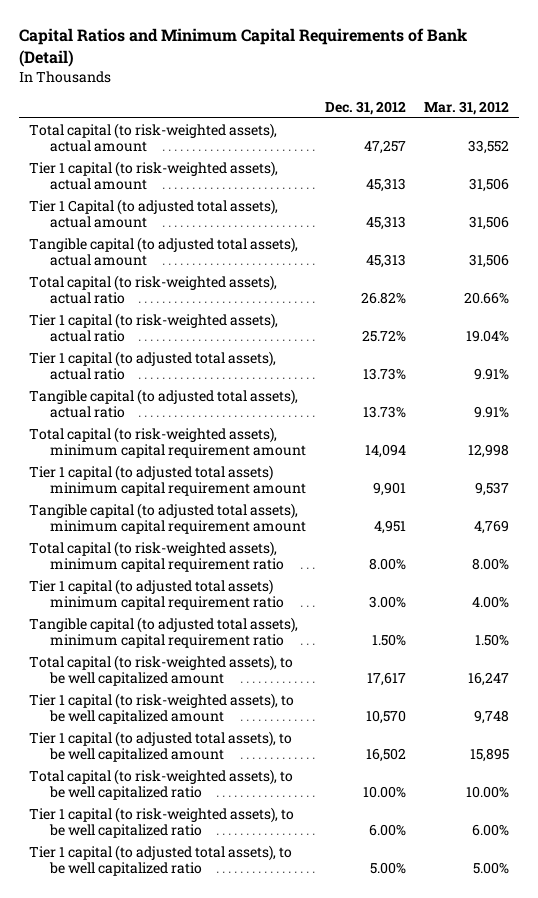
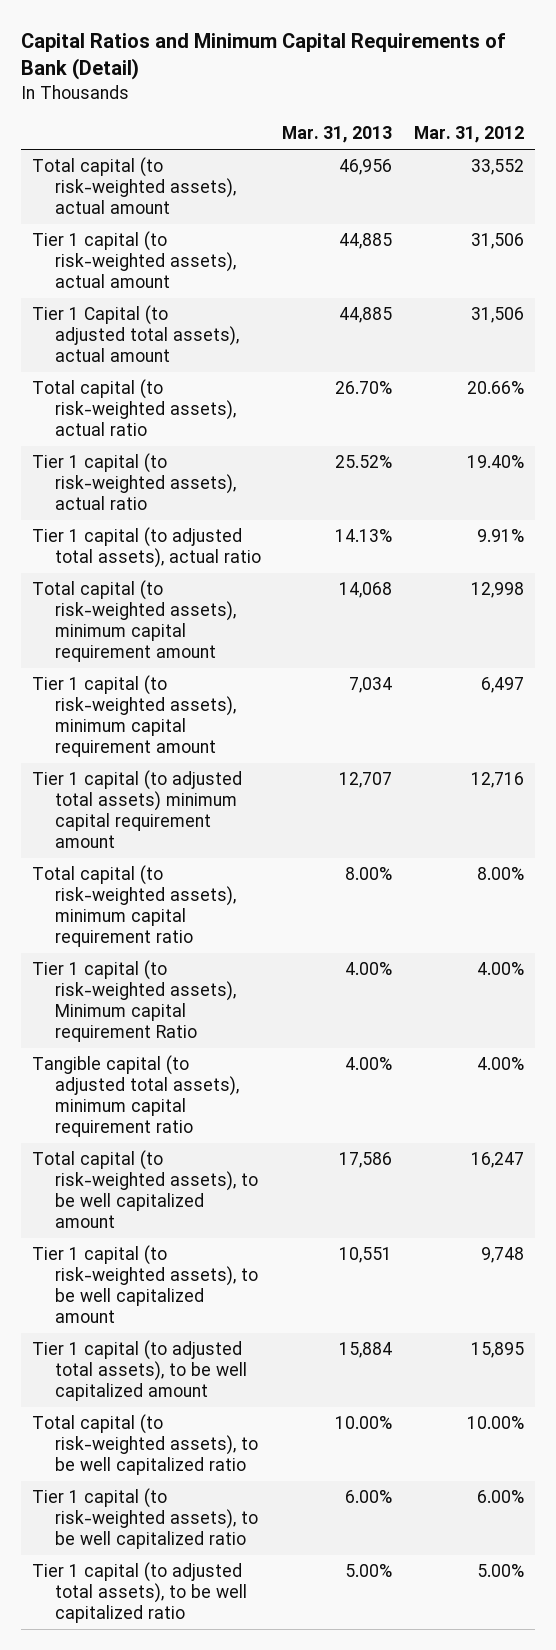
[324,100,406,115] Dec. 31, 2012 -> none
none -> [282,126,393,144] Mar. 31, 2013
[28,237,298,267] Tangible capital (to adjusted total assets), actual amount -> none
[466,330,510,343] 19.04% -> [467,455,525,469] 19.40%
[28,389,298,419] Tangible capital (to adjusted total assets), actual ratio -> none
[28,503,306,535] Tangible capital (to adjusted total assets), minimum capital requirement amount -> none
none -> [31,675,236,758] Tier 1 capital (to risk-weighted assets), minimum capital requirement amount
[475,482,510,497] 9,537 -> [471,772,525,789] 12,716
[28,617,298,649] Tangible capital (to adjusted total assets), minimum capital requirement ratio -> none
none -> [31,960,236,1043] Tier 1 capital (to risk-weighted assets), Minimum capital requirement Ratio
[28,579,284,611] Tier 1 capital (to adjusted total assets) minimum capital requirement ratio -> [31,1055,239,1138] Tangible capital (to adjusted total assets), minimum capital requirement ratio

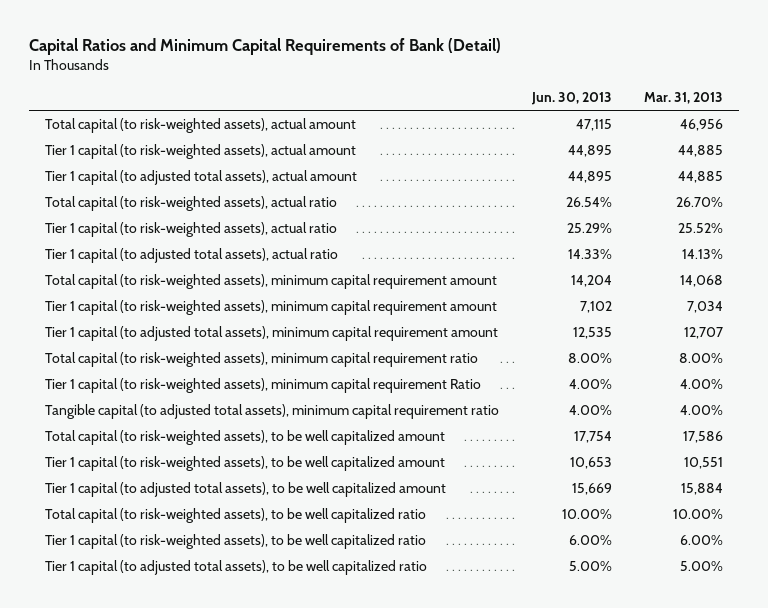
[414,126,525,144] Mar. 31, 2012 -> none
none -> [530,92,612,106] Jun. 30, 2013
[31,305,239,363] Tier 1 Capital (to adjusted total assets), actual amount -> [45,169,358,185] Tier 1 capital (to adjusted total assets), actual amount
[31,770,242,849] Tier 1 capital (to adjusted total assets) minimum capital requirement amount -> [45,325,499,341] Tier 1 capital (to adjusted total assets), minimum capital requirement amount
[31,960,236,1043] Tier 1 capital (to risk-weighted assets), Minimum capital requirement Ratio -> [45,377,482,393] Tier 1 capital (to risk-weighted assets), minimum capital requirement Ratio

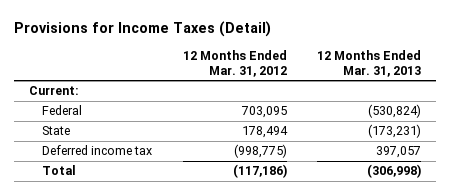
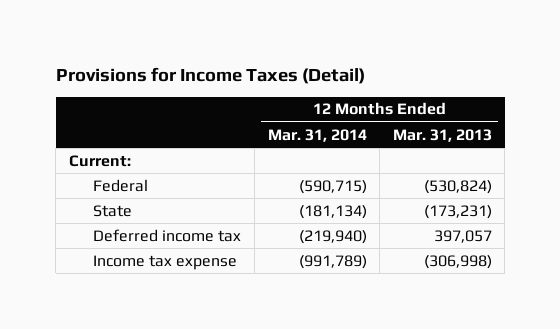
[182,50,287,77] 12 Months Ended Mar. 31, 2012 -> none
none -> [267,128,367,142] Mar. 31, 2014
[42,165,77,176] Total -> [93,254,238,270] Income tax expense

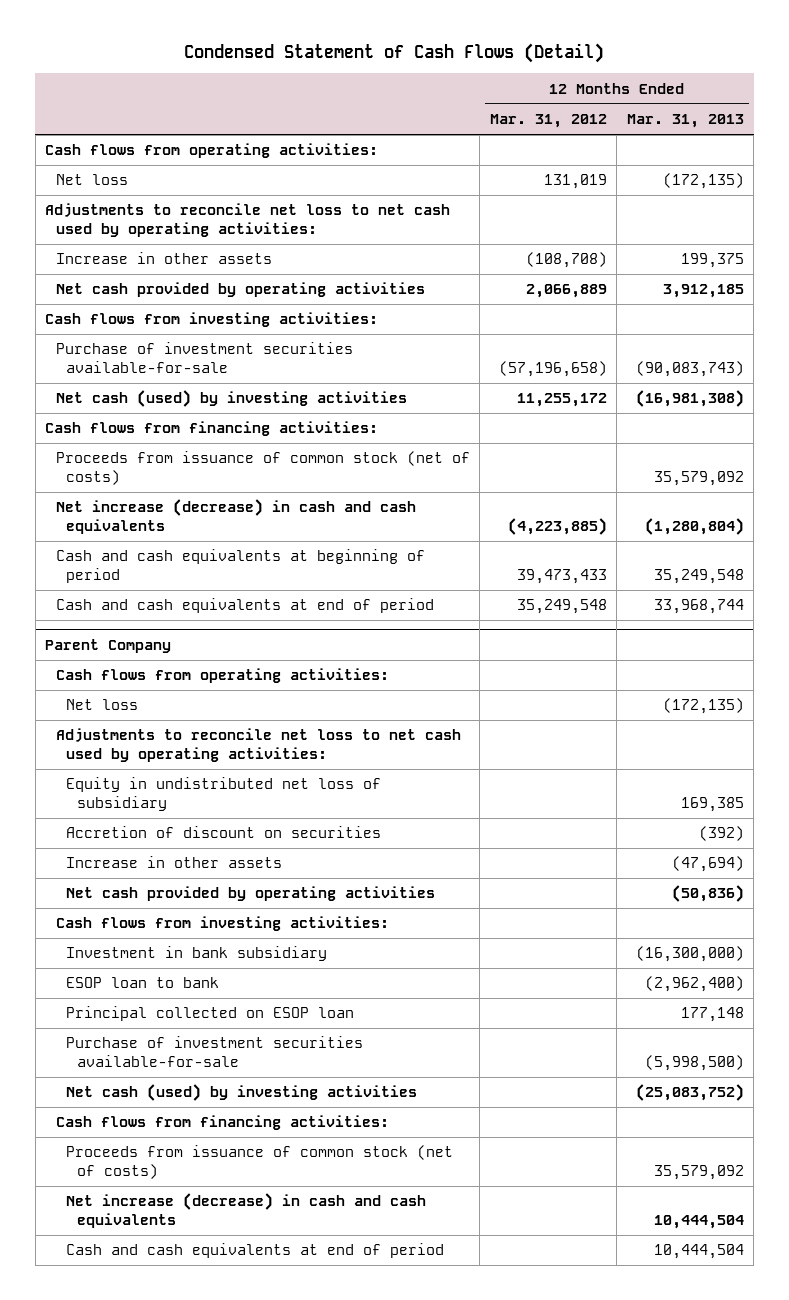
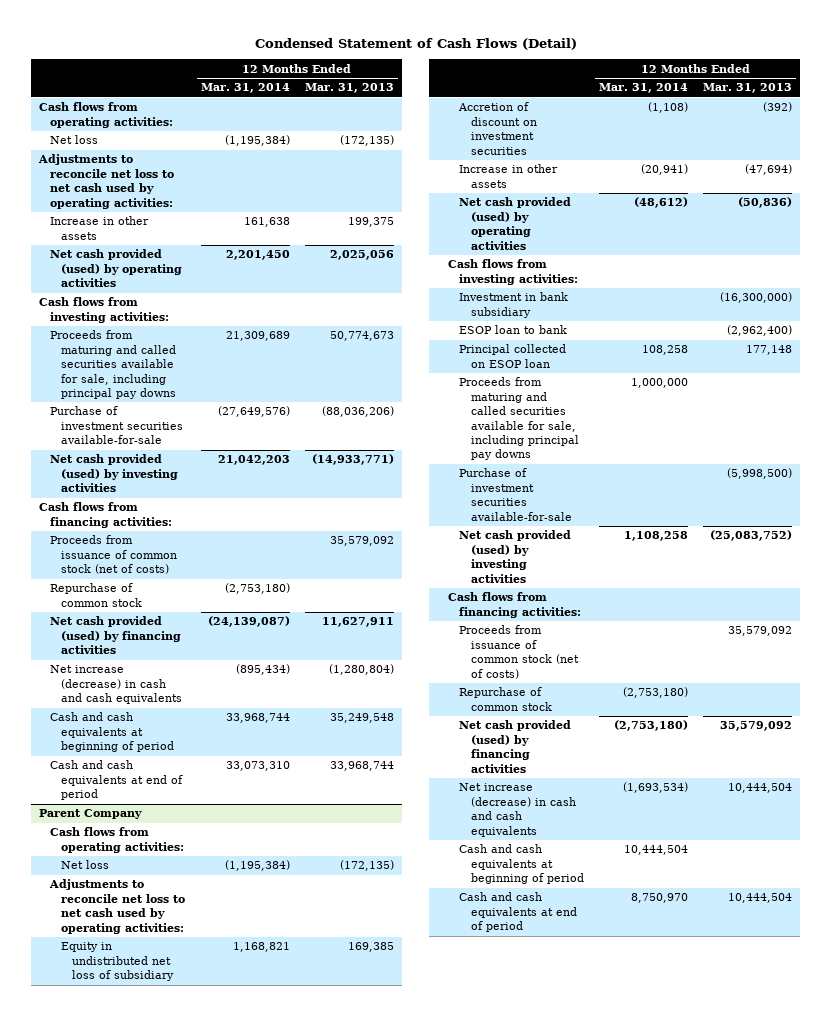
[489,114,607,129] Mar. 31, 2012 -> none
none -> [200,83,290,94] Mar. 31, 2014
[55,282,425,298] Net cash provided by operating activities -> [49,249,183,288] Net cash provided (used) by operating activities
[662,284,744,299] 3,912,185 -> [330,250,395,261] 2,025,056
none -> [49,330,177,399] Proceeds from maturing and called securities available for sale, including principal pay downs
[635,360,744,377] (90,083,743) -> [322,406,395,418] (88,036,206)
[55,390,407,408] Net cash (used) by investing activities -> [49,454,179,493] Net cash provided (used) by investing activities
[635,390,744,408] (16,981,308) -> [312,454,395,466] (14,933,771)
none -> [49,583,143,607] Repurchase of common stock
none -> [49,616,182,655] Net cash provided (used) by financing activities
[66,826,382,839] Accretion of discount on securities -> [458,102,537,155] Accretion of discount on investment securities
[66,886,436,902] Net cash provided by operating activities -> [459,197,572,250] Net cash provided (used) by operating activities
none -> [459,377,579,461] Proceeds from maturing and called securities available for sale, including principal pay downs
[66,1084,418,1102] Net cash (used) by investing activities -> [459,530,572,583] Net cash provided (used) by investing activities
none -> [459,687,552,711] Repurchase of common stock
none -> [459,720,572,773] Net cash provided (used) by financing activities
none -> [459,844,584,885] Cash and cash equivalents at beginning of period

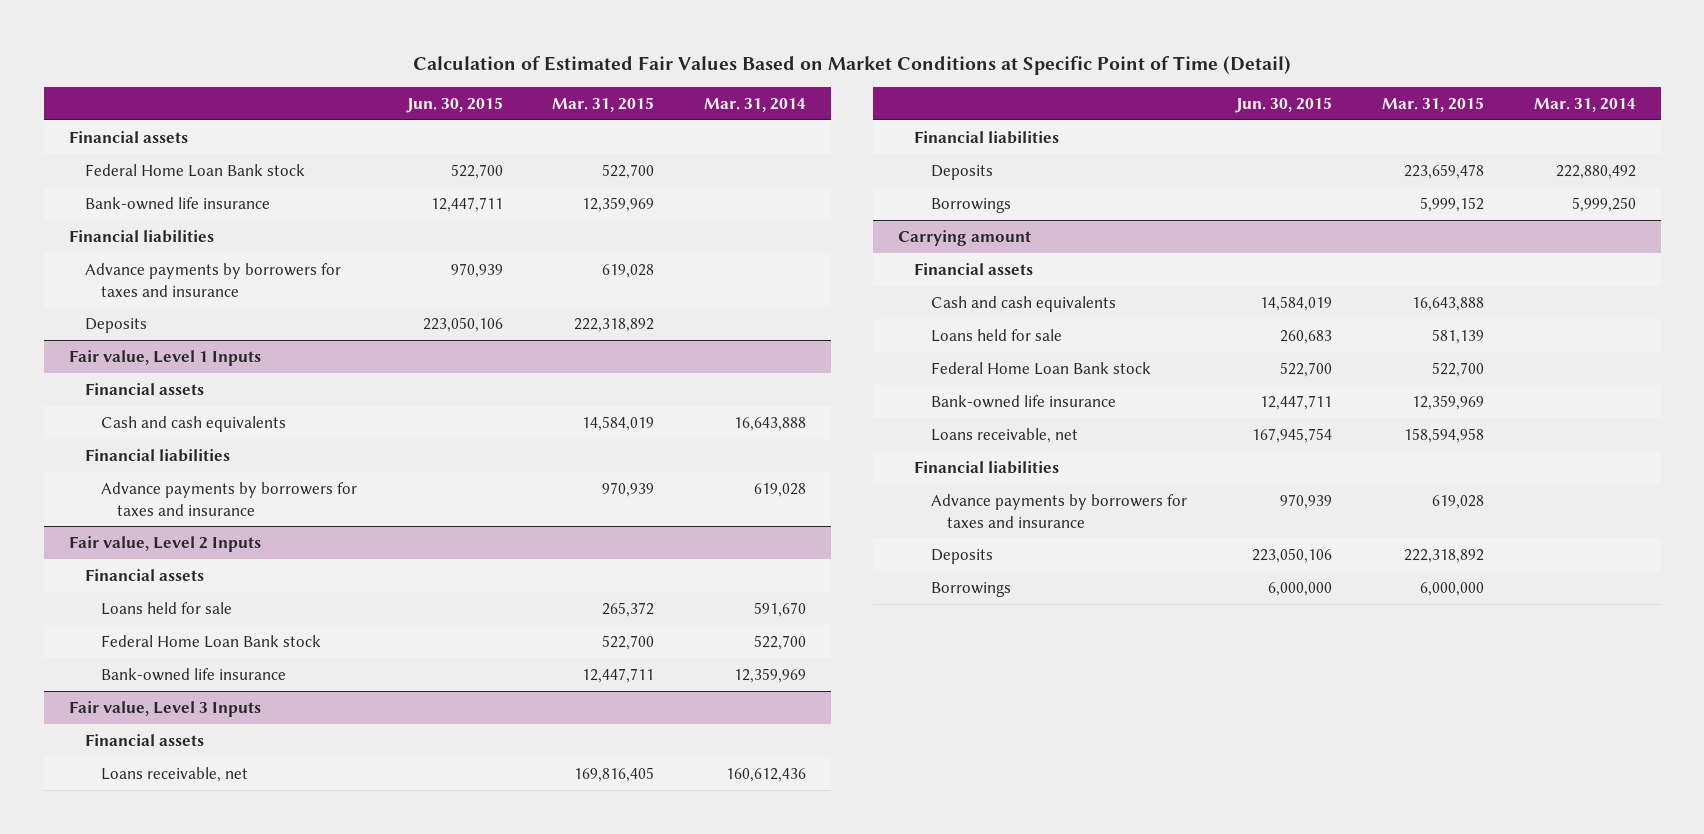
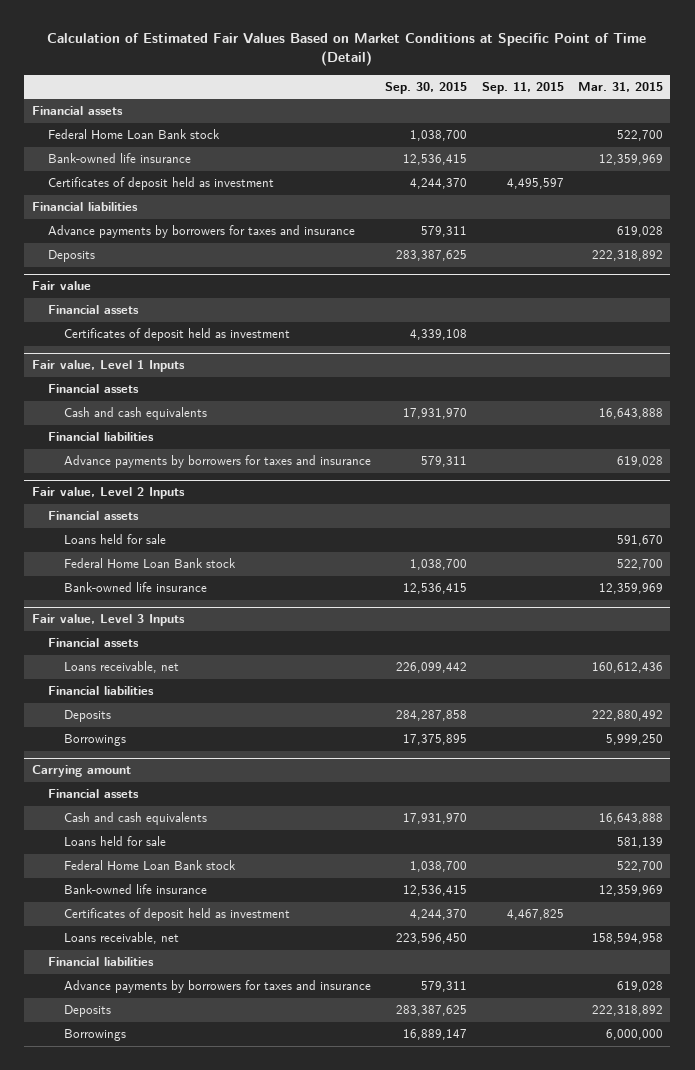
[405,97,503,114] Jun. 30, 2015 -> none
[704,98,807,113] Mar. 31, 2014 -> none
none -> [385,81,468,94] Sep. 30, 2015
none -> [481,81,564,94] Sep. 11, 2015
none -> [47,177,274,191] Certificates of deposit held as investment
none -> [31,281,91,291] Fair value
none -> [47,305,139,315] Financial assets
none -> [63,328,290,342] Certificates of deposit held as investment
[582,415,655,431] 14,584,019 -> [598,408,663,420] 16,643,888
[602,481,655,497] 970,939 -> [616,456,663,468] 619,028
[602,601,655,617] 265,372 -> [616,535,663,547] 591,670
[582,667,655,683] 12,447,711 -> [598,583,663,595] 12,359,969
[574,766,655,782] 169,816,405 -> [591,662,663,674] 160,612,436
[1404,163,1485,179] 223,659,478 -> [591,710,663,722] 222,880,492
[1420,196,1485,212] 5,999,152 -> [605,734,663,746] 5,999,250
none -> [63,908,290,922] Certificates of deposit held as investment

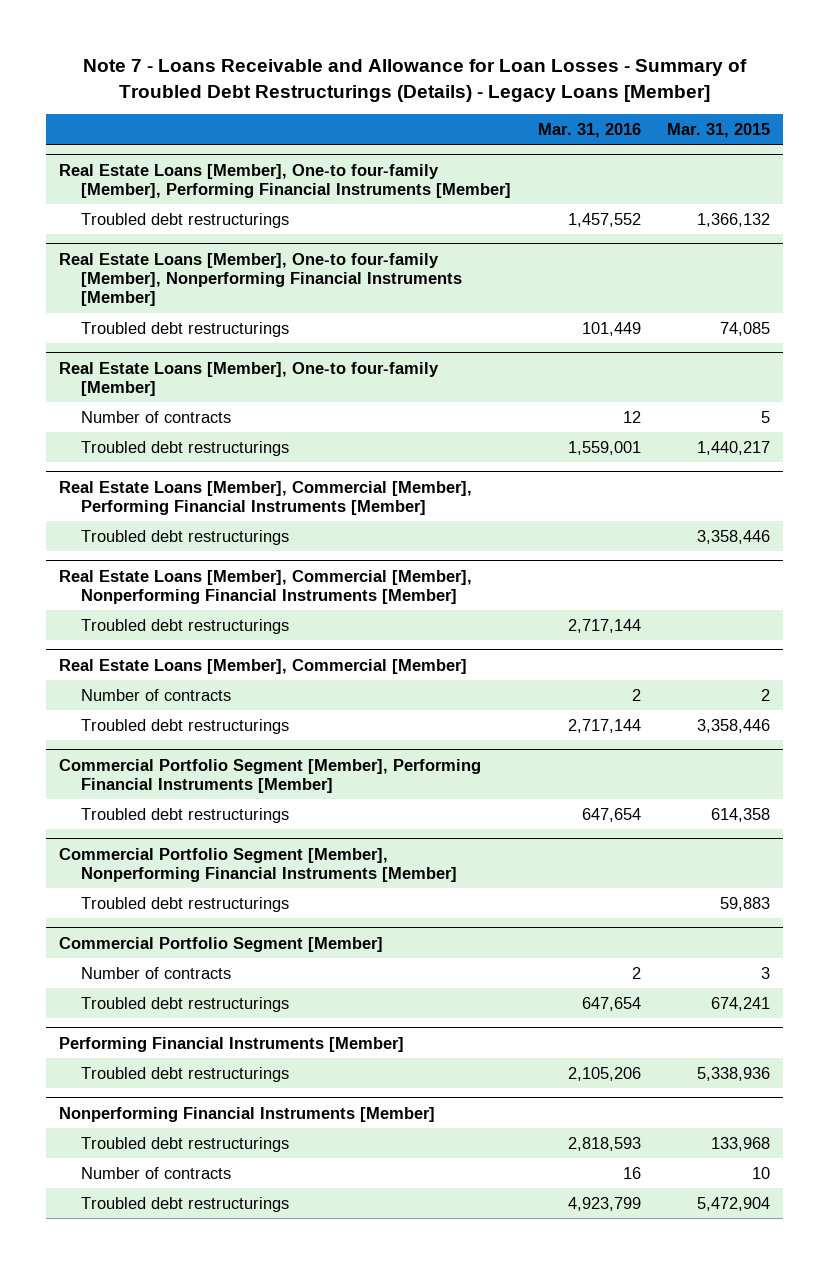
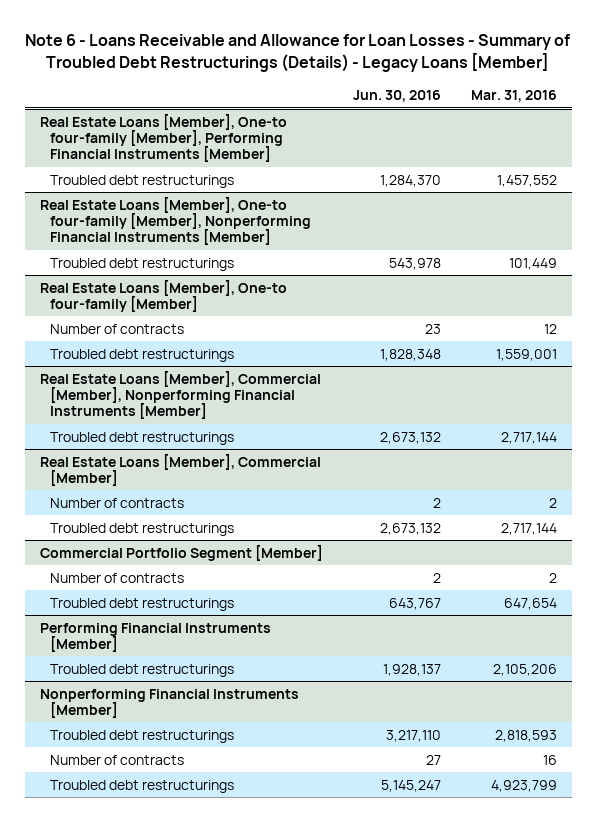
[82,58,747,102] Note 7 - Loans Receivable and Allowance for Loan Losses - Summary of Troubled Debt Restructurings (Details) - Legacy Loans [Member] -> [25,34,571,73] Note 6 - Loans Receivable and Allowance for Loan Losses - Summary of Troubled Debt Restructurings (Details) - Legacy Loans [Member]
[666,122,770,138] Mar. 31, 2015 -> none
none -> [352,89,441,102] Jun. 30, 2016
[59,480,473,516] Real Estate Loans [Member], Commercial [Member], Performing Financial Instruments [Member] -> none
[81,529,290,545] Troubled debt restructurings -> none
[59,758,482,794] Commercial Portfolio Segment [Member], Performing Financial Instruments [Member] -> none
[81,807,290,823] Troubled debt restructurings -> none
[59,847,458,883] Commercial Portfolio Segment [Member], Nonperforming Financial Instruments [Member] -> none
[81,896,290,912] Troubled debt restructurings -> none

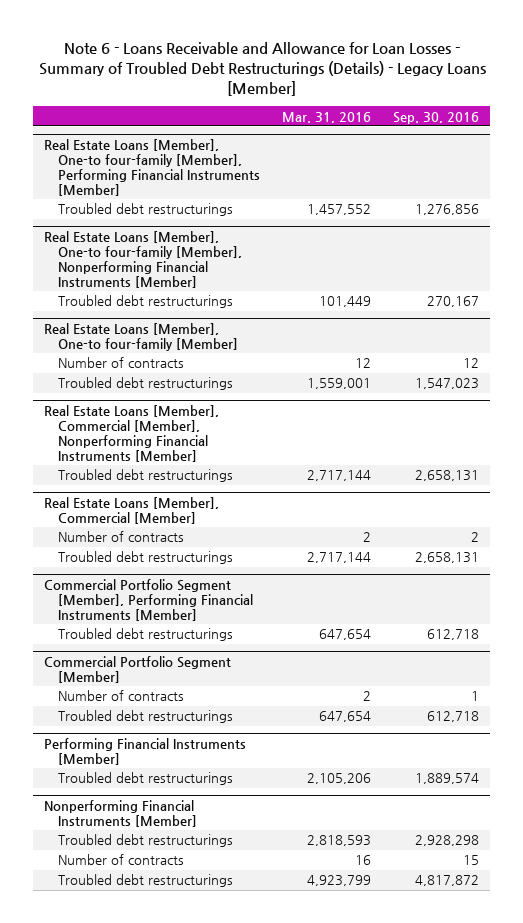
[352,89,441,102] Jun. 30, 2016 -> none
none -> [393,111,480,124] Sep. 30, 2016
none -> [44,578,253,621] Commercial Portfolio Segment [Member], Performing Financial Instruments [Member]
none -> [57,628,233,642] Troubled debt restructurings

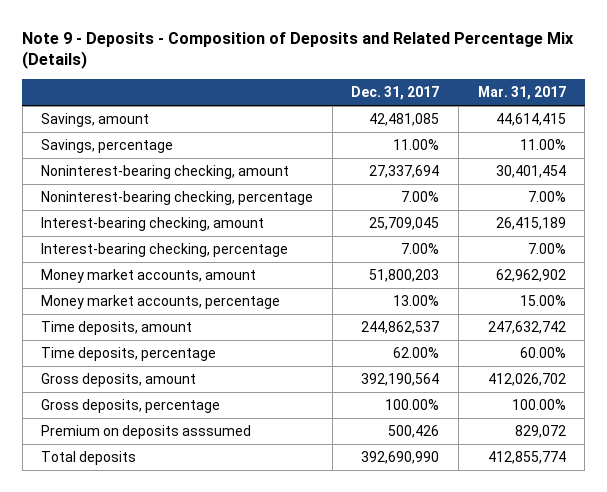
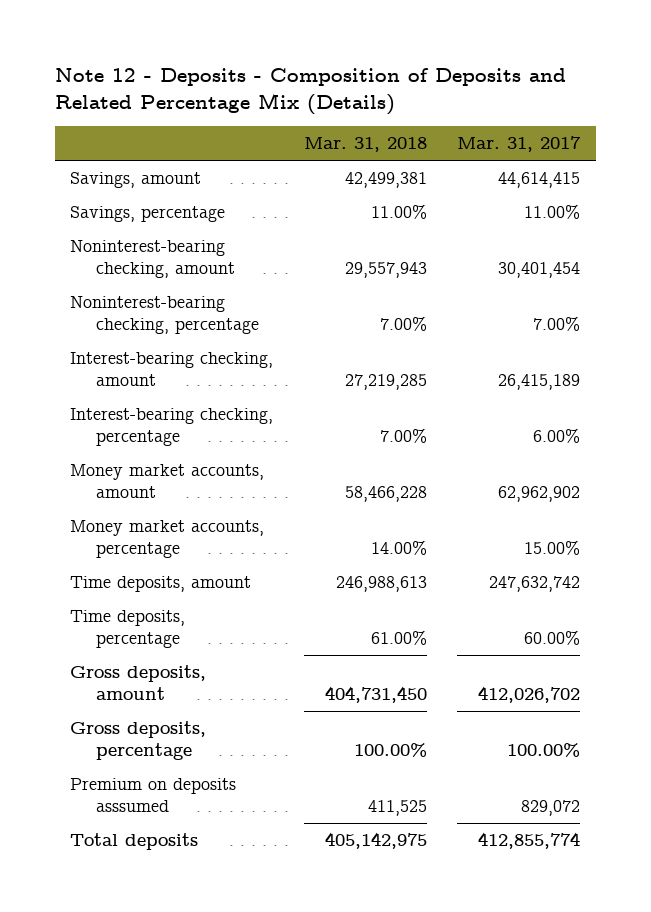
[22,31,575,70] Note 9 - Deposits - Composition of Deposits and Related Percentage Mix (Details) -> [55,68,567,116] Note 12 - Deposits - Composition of Deposits and Related Percentage Mix (Details)
[351,86,440,101] Dec. 31, 2017 -> none
none -> [303,137,427,153] Mar. 31, 2018
[527,242,566,254] 7.00% -> [533,428,581,444] 6.00%

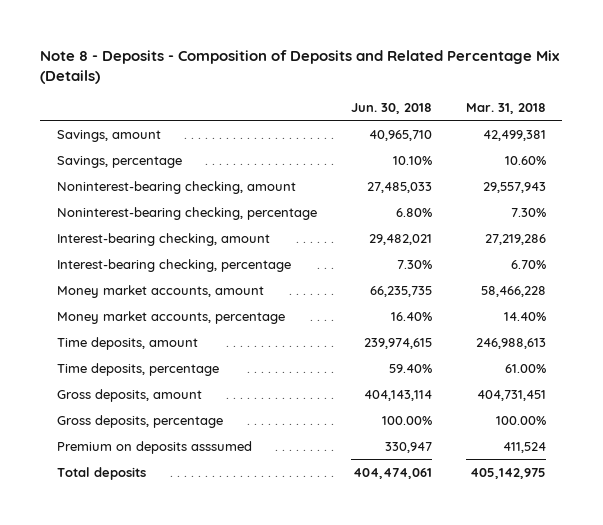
[55,68,567,116] Note 12 - Deposits - Composition of Deposits and Related Percentage Mix (Details) -> [40,49,561,85] Note 8 - Deposits - Composition of Deposits and Related Percentage Mix (Details)
[457,136,582,153] Mar. 31, 2017 -> none
none -> [350,102,432,114] Jun. 30, 2018
[370,204,427,220] 11.00% -> [504,155,546,165] 10.60%
[379,316,427,332] 7.00% -> [510,207,546,217] 7.30%
[344,374,427,391] 27,219,285 -> [484,233,546,245] 27,219,286
[379,428,427,444] 7.00% -> [510,259,546,269] 6.70%
[370,540,427,556] 14.00% -> [503,311,546,321] 14.40%
[324,686,427,704] 404,731,450 -> [476,389,546,401] 404,731,451
[367,800,427,817] 411,525 -> [502,441,546,453] 411,524

